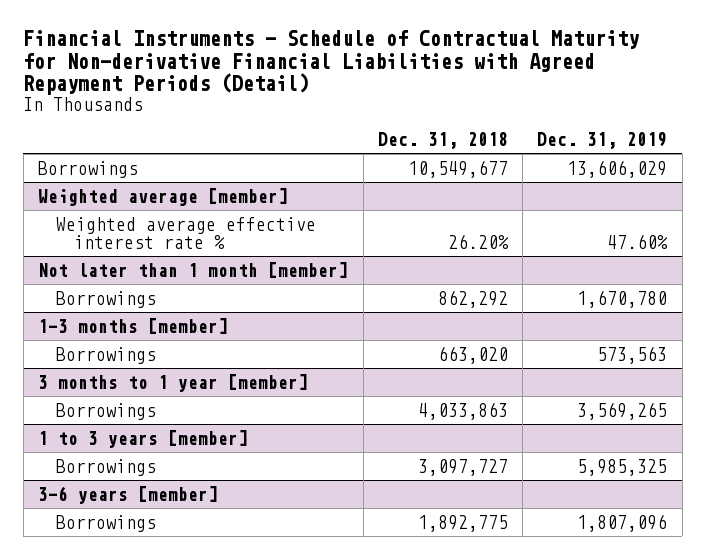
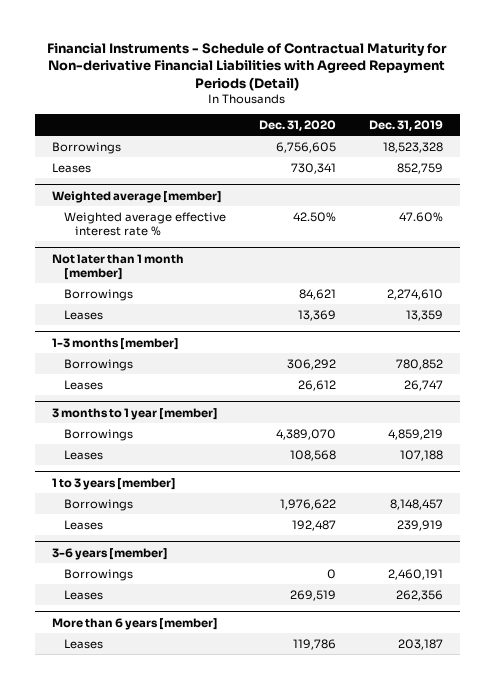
[377,132,508,150] Dec. 31, 2018 -> none
none -> [258,119,336,131] Dec. 31, 2020
[567,159,668,178] 13,606,029 -> [383,141,444,153] 18,523,328
none -> [51,162,91,173] Leases
[577,289,668,308] 1,670,780 -> [387,288,444,300] 2,274,610
none -> [63,309,103,320] Leases
[597,345,668,364] 573,563 -> [396,358,444,370] 780,852
none -> [63,379,103,390] Leases
[577,401,668,420] 3,569,265 -> [388,428,444,440] 4,859,219
none -> [63,449,103,460] Leases
[577,458,668,476] 5,985,325 -> [390,498,444,510] 8,148,457
none -> [63,519,103,530] Leases
[577,513,668,532] 1,807,096 -> [388,568,444,580] 2,460,191
none -> [63,589,103,600] Leases
none -> [51,617,218,630] More than 6 years [member]
none -> [63,638,103,649] Leases

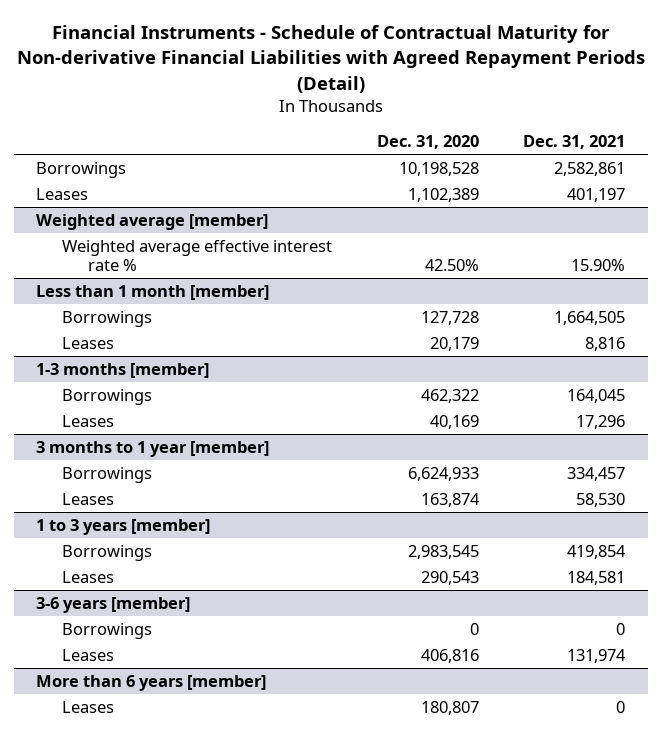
[369,119,444,131] Dec. 31, 2019 -> none
none -> [523,134,626,149] Dec. 31, 2021
[275,141,336,153] 6,756,605 -> [398,161,479,176] 10,198,528
[290,162,336,174] 730,341 -> [407,187,479,202] 1,102,389
[51,253,184,280] Not later than 1 month [member] -> [36,284,270,300] Less than 1 month [member]
[298,288,336,300] 84,621 -> [420,310,479,325] 127,728
[297,309,336,321] 13,369 -> [429,336,479,351] 20,179
[286,358,336,370] 306,292 -> [420,388,479,403] 462,322
[297,379,336,391] 26,612 -> [429,414,479,429] 40,169
[275,428,336,440] 4,389,070 -> [407,466,479,481] 6,624,933
[289,449,336,461] 108,568 -> [420,492,480,507] 163,874
[279,498,336,510] 1,976,622 -> [407,544,479,559] 2,983,545
[291,519,336,531] 192,487 -> [420,570,479,585] 290,543
[289,589,336,601] 269,519 -> [420,648,479,663] 406,816
[292,638,336,650] 119,786 -> [420,700,479,715] 180,807

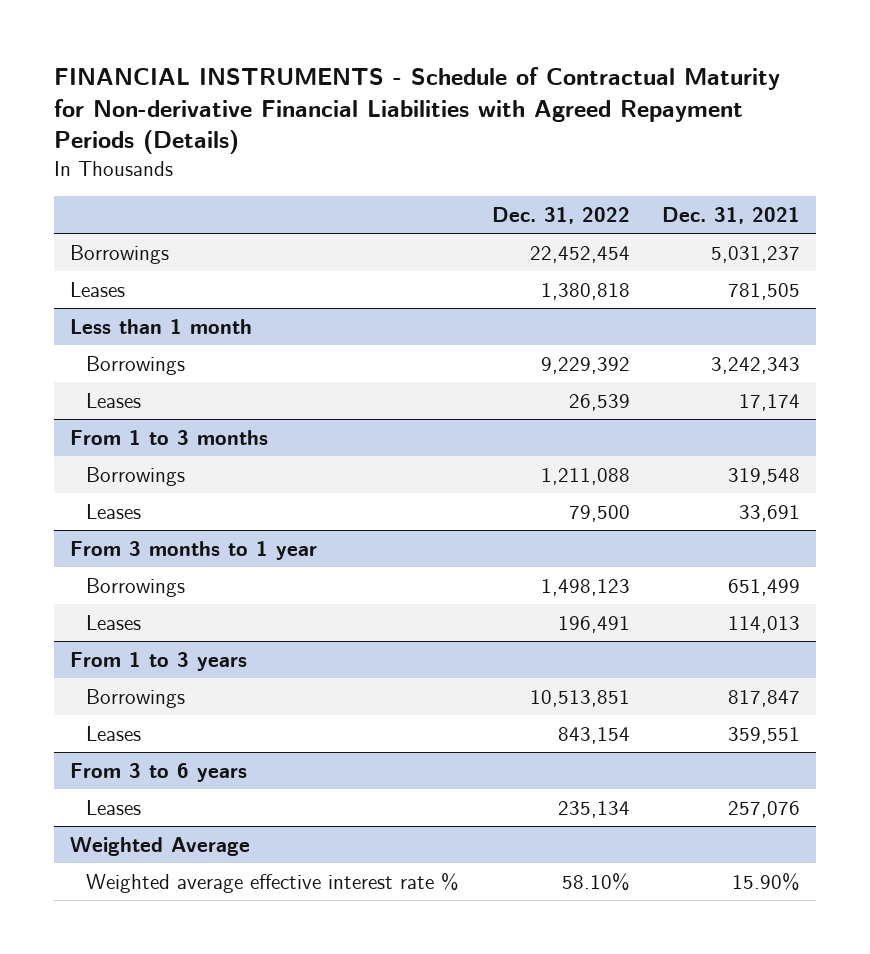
[16,25,645,93] Financial Instruments - Schedule of Contractual Maturity for Non-derivative Financial Liabilities with Agreed Repayment Periods (Detail) -> [53,67,780,155] FINANCIAL INSTRUMENTS - Schedule of Contractual Maturity for Non-derivative Financial Liabilities with Agreed Repayment Periods (Details)
[376,134,479,149] Dec. 31, 2020 -> none
none -> [491,206,630,224] Dec. 31, 2022
[554,161,626,176] 2,582,861 -> [710,245,800,263] 5,031,237
[567,187,626,202] 401,197 -> [727,282,800,300] 781,505
none -> [69,318,252,334] Less than 1 month
none -> [86,355,186,375] Borrowings
none -> [86,392,142,408] Leases
none -> [69,429,268,445] From 1 to 3 months
none -> [86,466,186,486] Borrowings
none -> [86,503,142,519] Leases
none -> [69,540,317,560] From 3 months to 1 year
none -> [86,577,186,597] Borrowings
none -> [86,614,142,630] Leases
none -> [69,651,247,671] From 1 to 3 years
none -> [86,688,186,708] Borrowings
none -> [86,725,142,741] Leases
none -> [69,762,247,782] From 3 to 6 years
none -> [86,799,142,815] Leases
[36,213,269,230] Weighted average [member] -> [69,836,250,856] Weighted Average
[36,284,270,300] Less than 1 month [member] -> none
[61,310,152,327] Borrowings -> none
[61,336,114,349] Leases -> none
[36,362,210,378] 1-3 months [member] -> none
[61,388,152,405] Borrowings -> none
[61,414,114,427] Leases -> none
[36,440,270,457] 3 months to 1 year [member] -> none
[61,466,152,483] Borrowings -> none
[61,492,114,505] Leases -> none
[36,518,211,535] 1 to 3 years [member] -> none
[61,544,152,561] Borrowings -> none
[61,570,114,583] Leases -> none
[36,596,191,613] 3-6 years [member] -> none
[61,622,152,639] Borrowings -> none
[61,648,114,661] Leases -> none
[36,674,267,691] More than 6 years [member] -> none
[61,700,114,713] Leases -> none

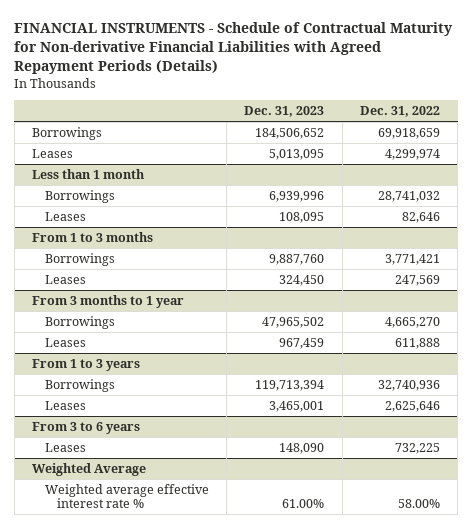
[661,206,800,224] Dec. 31, 2021 -> none
none -> [244,106,325,118] Dec. 31, 2023
[529,245,630,263] 22,452,454 -> [378,127,441,139] 69,918,659
[540,282,630,300] 1,380,818 -> [385,148,441,160] 4,299,974
[540,356,630,374] 9,229,392 -> [378,190,441,202] 28,741,032
[568,393,630,411] 26,539 -> [402,211,441,223] 82,646
[540,467,630,485] 1,211,088 -> [385,253,441,265] 3,771,421
[568,504,630,522] 79,500 -> [395,274,441,286] 247,569
[540,578,630,596] 1,498,123 -> [385,316,441,328] 4,665,270
[557,615,630,633] 196,491 -> [395,337,441,349] 611,888
[529,689,630,707] 10,513,851 -> [378,379,441,391] 32,740,936
[557,726,630,744] 843,154 -> [385,400,441,412] 2,625,646
[557,800,630,818] 235,134 -> [395,442,441,454] 732,225
[561,872,630,891] 58.10% -> [398,498,441,508] 58.00%

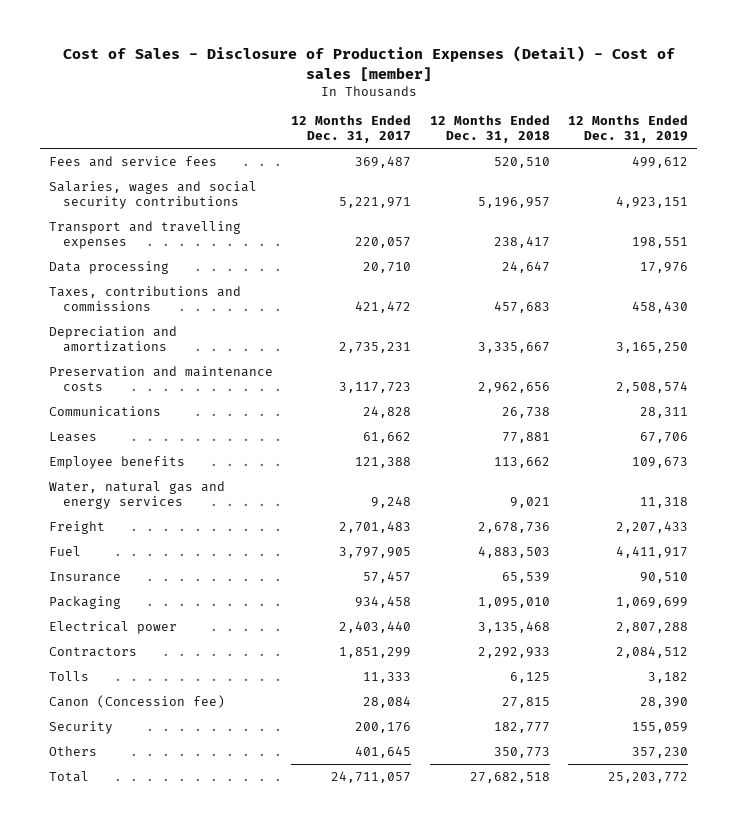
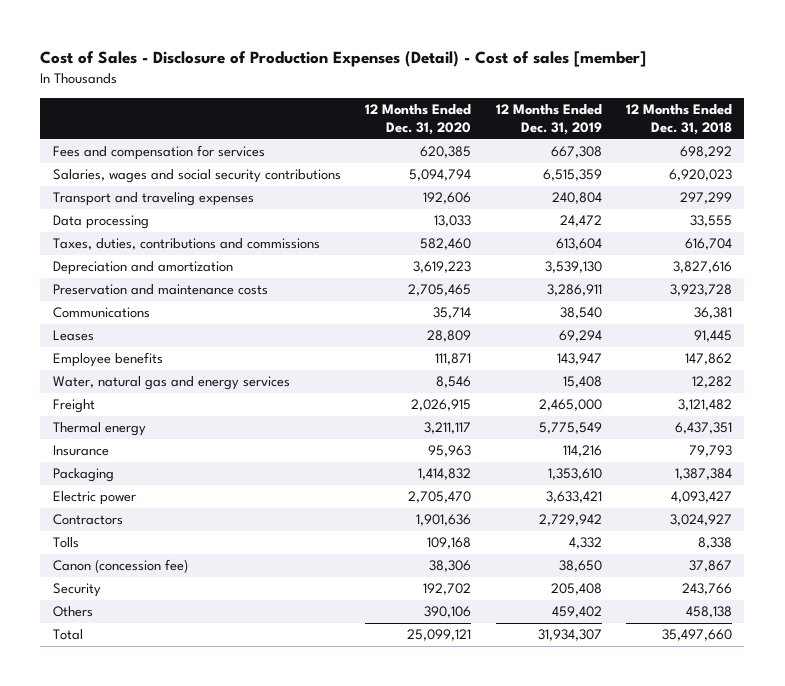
[291,114,412,144] 12 Months Ended Dec. 31, 2017 -> none
none -> [365,103,472,135] 12 Months Ended Dec. 31, 2020
[49,545,82,556] Fuel -> none
[49,155,218,167] Fees and service fees -> [52,145,265,161] Fees and compensation for services
[493,156,550,168] 520,510 -> [680,146,733,159] 698,292
[631,155,688,168] 499,612 -> [550,146,602,159] 667,308
[477,197,550,209] 5,196,957 -> [669,169,733,182] 6,920,023
[615,196,688,209] 4,923,151 -> [542,169,602,182] 6,515,359
[49,220,242,250] Transport and travelling expenses -> [52,192,254,207] Transport and traveling expenses
[493,236,550,249] 238,417 -> [680,192,733,205] 297,299
[631,237,688,249] 198,551 -> [551,192,602,205] 240,804
[501,260,550,273] 24,647 -> [690,215,733,228] 33,555
[639,261,688,273] 17,976 -> [559,215,602,228] 24,472
[49,285,242,312] Taxes, contributions and commissions -> [52,238,320,251] Taxes, duties, contributions and commissions
[493,301,550,314] 457,683 -> [685,238,733,251] 616,704
[631,301,688,314] 458,430 -> [555,238,602,251] 613,604
[49,325,178,353] Depreciation and amortizations -> [52,261,233,276] Depreciation and amortization
[477,342,550,354] 3,335,667 -> [673,261,733,274] 3,827,616
[615,342,688,354] 3,165,250 -> [544,261,602,274] 3,539,130
[477,382,550,394] 2,962,656 -> [670,284,733,297] 3,923,728
[615,381,688,394] 2,508,574 -> [546,284,602,297] 3,286,911
[501,406,550,418] 26,738 -> [694,307,733,320] 36,381
[639,406,688,418] 28,311 -> [559,307,602,320] 38,540
[501,431,550,443] 77,881 -> [694,330,733,343] 91,445
[639,431,688,443] 67,706 -> [558,330,602,343] 69,294
[493,456,550,468] 113,662 -> [685,353,733,366] 147,862
[631,456,688,468] 109,673 -> [556,353,602,366] 143,947
[509,497,550,509] 9,021 -> [692,376,733,389] 12,282
[639,497,688,509] 11,318 -> [562,376,602,389] 15,408
[477,521,550,533] 2,678,736 -> [678,399,733,412] 3,121,482
[615,520,688,533] 2,207,433 -> [538,399,602,412] 2,465,000
none -> [52,422,146,437] Thermal energy
[501,571,550,583] 65,539 -> [689,445,733,458] 79,793
[639,571,688,583] 90,510 -> [562,445,602,458] 114,216
[477,596,550,608] 1,095,010 -> [675,468,733,481] 1,387,384
[615,596,688,608] 1,069,699 -> [547,468,602,481] 1,353,610
[49,620,178,634] Electrical power -> [52,491,136,506] Electric power
[477,620,550,633] 3,135,468 -> [671,491,733,504] 4,093,427
[615,621,688,633] 2,807,288 -> [545,491,602,504] 3,633,421
[477,646,550,658] 2,292,933 -> [670,514,733,527] 3,024,927
[615,645,688,658] 2,084,512 -> [538,514,602,527] 2,729,942
[509,671,550,683] 6,125 -> [698,537,733,550] 8,338
[647,671,688,683] 3,182 -> [568,537,602,550] 4,332
[49,694,226,708] Canon (Concession fee) -> [52,559,188,574] Canon (concession fee)
[501,696,550,708] 27,815 -> [689,560,733,573] 37,867
[639,696,688,708] 28,390 -> [558,560,602,573] 38,650
[493,721,550,733] 182,777 -> [682,583,733,596] 243,766
[631,721,688,733] 155,059 -> [550,583,602,596] 205,408
[493,746,550,758] 350,773 -> [686,606,733,619] 458,138
[631,746,688,758] 357,230 -> [551,606,602,619] 459,402
[469,771,550,783] 27,682,518 -> [662,629,733,642] 35,497,660
[607,771,688,783] 25,203,772 -> [537,629,602,642] 31,934,307

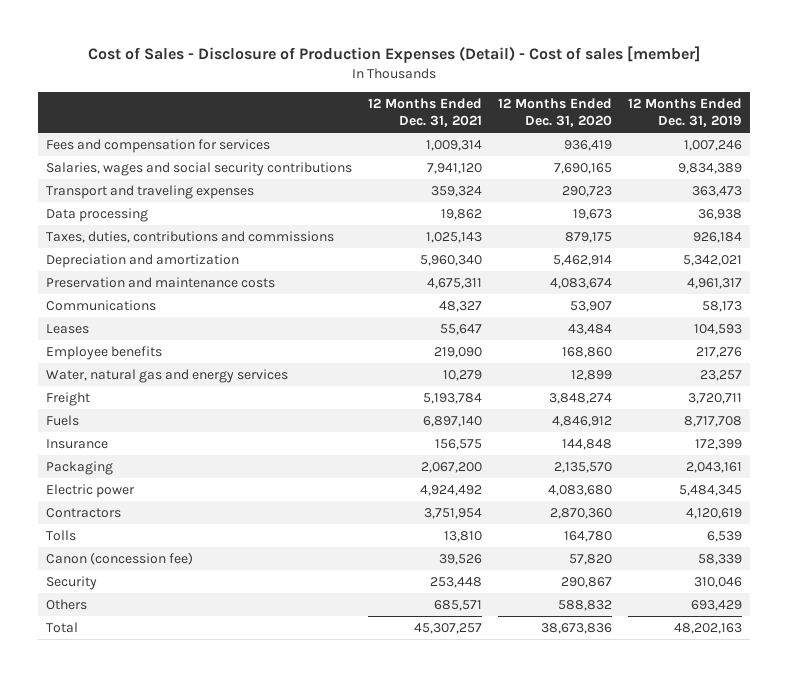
[626,103,733,135] 12 Months Ended Dec. 31, 2018 -> none
none -> [368,97,483,127] 12 Months Ended Dec. 31, 2021
[52,422,146,437] Thermal energy -> none
[420,146,472,159] 620,385 -> [564,139,613,151] 936,419
[550,146,602,159] 667,308 -> [684,139,743,151] 1,007,246
[409,169,472,182] 5,094,794 -> [554,162,613,174] 7,690,165
[542,169,602,182] 6,515,359 -> [678,162,743,174] 9,834,389
[423,192,472,205] 192,606 -> [562,185,613,197] 290,723
[551,192,602,205] 240,804 -> [692,185,743,197] 363,473
[434,215,472,228] 13,033 -> [573,208,613,220] 19,673
[559,215,602,228] 24,472 -> [698,208,743,220] 36,938
[420,238,472,251] 582,460 -> [565,231,613,243] 879,175
[555,238,602,251] 613,604 -> [693,231,743,243] 926,184
[413,261,472,274] 3,619,223 -> [553,254,613,266] 5,462,914
[544,261,602,274] 3,539,130 -> [683,254,743,266] 5,342,021
[408,284,472,297] 2,705,465 -> [550,277,613,289] 4,083,674
[546,284,602,297] 3,286,911 -> [687,277,743,289] 4,961,317
[433,307,472,320] 35,714 -> [570,300,613,312] 53,907
[559,307,602,320] 38,540 -> [702,300,743,312] 58,173
[427,330,472,343] 28,809 -> [568,323,613,335] 43,484
[558,330,602,343] 69,294 -> [694,323,743,335] 104,593
[435,353,472,366] 111,871 -> [562,346,613,358] 168,860
[556,353,602,366] 143,947 -> [696,346,743,358] 217,276
[436,376,472,389] 8,546 -> [571,369,613,381] 12,899
[562,376,602,389] 15,408 -> [700,369,743,381] 23,257
[411,399,472,412] 2,026,915 -> [549,392,613,404] 3,848,274
[538,399,602,412] 2,465,000 -> [688,392,743,404] 3,720,711
none -> [45,414,79,426] Fuels
[428,445,472,458] 95,963 -> [562,438,613,450] 144,848
[562,445,602,458] 114,216 -> [695,438,743,450] 172,399
[418,468,472,481] 1,414,832 -> [554,461,613,473] 2,135,570
[547,468,602,481] 1,353,610 -> [686,461,743,473] 2,043,161
[408,491,472,504] 2,705,470 -> [548,484,613,496] 4,083,680
[545,491,602,504] 3,633,421 -> [679,484,743,496] 5,484,345
[416,514,472,527] 1,901,636 -> [550,507,613,519] 2,870,360
[538,514,602,527] 2,729,942 -> [686,507,743,519] 4,120,619
[427,537,472,550] 109,168 -> [564,530,613,542] 164,780
[568,537,602,550] 4,332 -> [707,530,743,542] 6,539
[429,560,472,573] 38,306 -> [569,553,613,565] 57,820
[558,560,602,573] 38,650 -> [698,553,743,565] 58,339
[423,583,472,596] 192,702 -> [561,576,613,588] 290,867
[550,583,602,596] 205,408 -> [694,576,743,588] 310,046
[424,606,472,619] 390,106 -> [558,599,613,611] 588,832
[551,606,602,619] 459,402 -> [691,599,743,611] 693,429
[407,629,472,642] 25,099,121 -> [541,622,613,634] 38,673,836
[537,629,602,642] 31,934,307 -> [674,622,743,634] 48,202,163

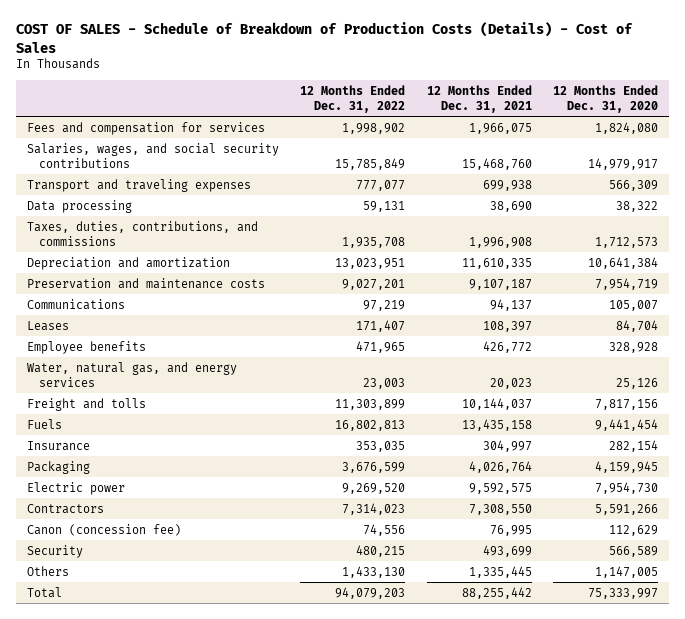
[88,46,701,64] Cost of Sales - Disclosure of Production Expenses (Detail) - Cost of sales [member] -> [16,22,634,53] COST OF SALES - Schedule of Breakdown of Production Costs (Details) - Cost of Sales
[628,97,743,127] 12 Months Ended Dec. 31, 2019 -> none
none -> [300,84,406,113] 12 Months Ended Dec. 31, 2022
[45,529,76,541] Tolls -> none
[426,139,483,151] 1,009,314 -> [468,122,532,134] 1,966,075
[564,139,613,151] 936,419 -> [595,121,659,134] 1,824,080
[45,161,352,176] Salaries, wages and social security contributions -> [27,142,280,168] Salaries, wages, and social security contributions
[427,162,483,174] 7,941,120 -> [461,157,532,170] 15,468,760
[554,162,613,174] 7,690,165 -> [588,157,659,170] 14,979,917
[431,185,483,197] 359,324 -> [482,179,532,191] 699,938
[562,185,613,197] 290,723 -> [609,179,659,191] 566,309
[441,208,483,220] 19,862 -> [489,200,532,212] 38,690
[573,208,613,220] 19,673 -> [616,200,659,212] 38,322
[45,230,334,243] Taxes, duties, contributions and commissions -> [27,220,259,246] Taxes, duties, contributions, and commissions
[426,231,483,243] 1,025,143 -> [468,236,532,248] 1,996,908
[565,231,613,243] 879,175 -> [595,236,659,248] 1,712,573
[420,254,483,266] 5,960,340 -> [461,257,532,269] 11,610,335
[553,254,613,266] 5,462,914 -> [588,256,659,269] 10,641,384
[427,277,483,289] 4,675,311 -> [468,278,532,290] 9,107,187
[550,277,613,289] 4,083,674 -> [595,277,659,290] 7,954,719
[439,300,483,312] 48,327 -> [489,298,532,311] 94,137
[570,300,613,312] 53,907 -> [609,299,659,311] 105,007
[440,323,483,335] 55,647 -> [482,320,532,332] 108,397
[568,323,613,335] 43,484 -> [616,319,659,332] 84,704
[434,346,483,358] 219,090 -> [482,340,532,353] 426,772
[562,346,613,358] 168,860 -> [609,341,659,353] 328,928
[45,368,288,383] Water, natural gas and energy services -> [27,361,238,387] Water, natural gas, and energy services
[443,369,483,381] 10,279 -> [489,377,532,389] 20,023
[571,369,613,381] 12,899 -> [616,377,659,389] 25,126
[45,391,90,406] Freight -> [27,397,147,411] Freight and tolls
[423,392,483,404] 5,193,784 -> [461,397,532,410] 10,144,037
[549,392,613,404] 3,848,274 -> [595,398,659,410] 7,817,156
[423,415,483,427] 6,897,140 -> [461,418,532,431] 13,435,158
[552,415,613,427] 4,846,912 -> [595,418,659,431] 9,441,454
[435,438,483,450] 156,575 -> [482,439,532,452] 304,997
[562,438,613,450] 144,848 -> [609,439,659,452] 282,154
[421,461,483,473] 2,067,200 -> [468,460,532,473] 4,026,764
[554,461,613,473] 2,135,570 -> [595,460,659,473] 4,159,945
[420,484,483,496] 4,924,492 -> [468,482,532,494] 9,592,575
[548,484,613,496] 4,083,680 -> [595,481,659,494] 7,954,730
[424,507,483,519] 3,751,954 -> [468,503,532,515] 7,308,550
[550,507,613,519] 2,870,360 -> [595,503,659,515] 5,591,266
[439,553,483,565] 39,526 -> [489,524,532,536] 76,995
[569,553,613,565] 57,820 -> [609,524,659,536] 112,629
[430,576,483,588] 253,448 -> [482,544,532,557] 493,699
[561,576,613,588] 290,867 -> [609,545,659,557] 566,589
[434,599,483,611] 685,571 -> [468,565,532,578] 1,335,445
[558,599,613,611] 588,832 -> [595,565,659,578] 1,147,005
[414,622,483,634] 45,307,257 -> [461,586,532,599] 88,255,442
[541,622,613,634] 38,673,836 -> [588,587,659,599] 75,333,997

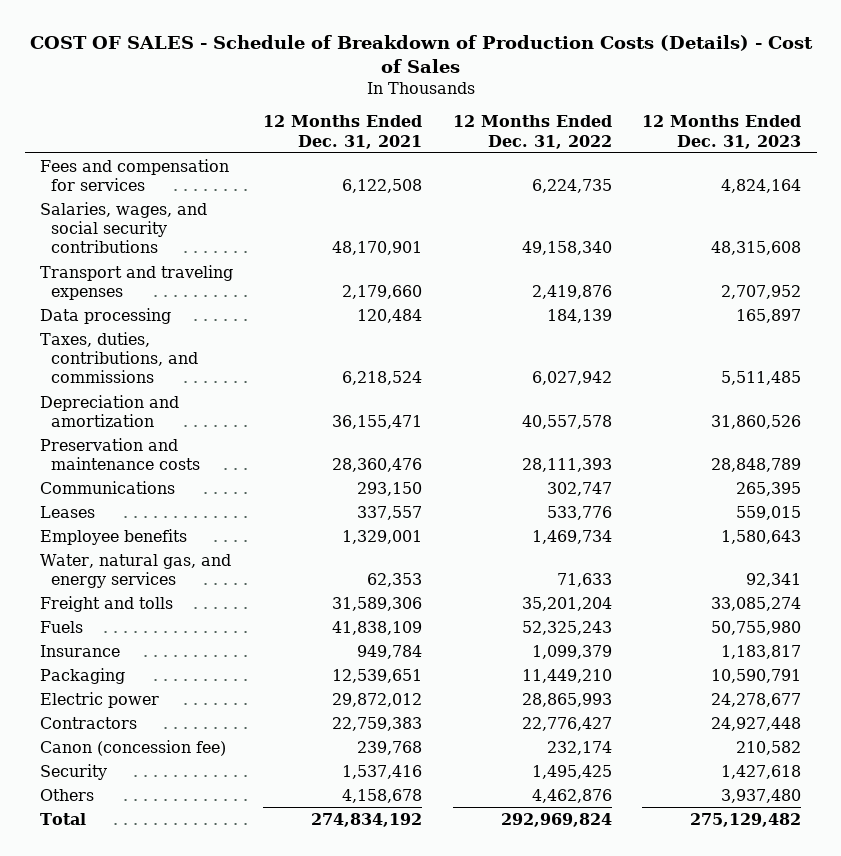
[553,84,659,113] 12 Months Ended Dec. 31, 2020 -> none
none -> [642,115,802,149] 12 Months Ended Dec. 31, 2023
[342,122,406,134] 1,998,902 -> [531,178,612,193] 6,224,735
[468,122,532,134] 1,966,075 -> [342,178,423,193] 6,122,508
[335,157,406,170] 15,785,849 -> [521,241,612,256] 49,158,340
[461,157,532,170] 15,468,760 -> [332,241,423,256] 48,170,901
[356,179,406,191] 777,077 -> [531,284,612,299] 2,419,876
[482,179,532,191] 699,938 -> [342,284,423,299] 2,179,660
[363,200,406,212] 59,131 -> [546,308,612,323] 184,139
[489,200,532,212] 38,690 -> [357,308,423,323] 120,484
[342,236,406,248] 1,935,708 -> [531,371,612,386] 6,027,942
[468,236,532,248] 1,996,908 -> [342,371,423,386] 6,218,524
[335,257,406,269] 13,023,951 -> [521,414,612,429] 40,557,578
[461,257,532,269] 11,610,335 -> [332,414,423,429] 36,155,471
[342,278,406,290] 9,027,201 -> [521,457,612,472] 28,111,393
[468,278,532,290] 9,107,187 -> [332,457,423,472] 28,360,476
[363,299,406,311] 97,219 -> [546,481,612,496] 302,747
[489,298,532,311] 94,137 -> [357,481,423,496] 293,150
[356,319,406,332] 171,407 -> [546,505,612,520] 533,776
[482,320,532,332] 108,397 -> [357,505,423,520] 337,557
[356,340,406,353] 471,965 -> [531,529,612,544] 1,469,734
[482,340,532,353] 426,772 -> [342,529,423,544] 1,329,001
[363,377,406,389] 23,003 -> [556,572,612,587] 71,633
[489,377,532,389] 20,023 -> [367,572,423,587] 62,353
[335,398,406,410] 11,303,899 -> [521,596,612,611] 35,201,204
[461,397,532,410] 10,144,037 -> [332,596,423,611] 31,589,306
[335,419,406,431] 16,802,813 -> [521,620,612,635] 52,325,243
[461,418,532,431] 13,435,158 -> [332,620,423,635] 41,838,109
[356,440,406,452] 353,035 -> [531,644,612,659] 1,099,379
[482,439,532,452] 304,997 -> [357,644,423,659] 949,784
[342,461,406,473] 3,676,599 -> [521,668,612,683] 11,449,210
[468,460,532,473] 4,026,764 -> [332,668,423,683] 12,539,651
[342,482,406,494] 9,269,520 -> [521,692,612,707] 28,865,993
[468,482,532,494] 9,592,575 -> [332,692,423,707] 29,872,012
[342,502,406,515] 7,314,023 -> [521,716,612,731] 22,776,427
[468,503,532,515] 7,308,550 -> [332,716,423,731] 22,759,383
[363,523,406,536] 74,556 -> [546,740,612,755] 232,174
[489,524,532,536] 76,995 -> [357,740,423,755] 239,768
[356,544,406,557] 480,215 -> [531,764,612,779] 1,495,425
[482,544,532,557] 493,699 -> [342,764,423,779] 1,537,416
[342,565,406,578] 1,433,130 -> [531,788,612,803] 4,462,876
[468,565,532,578] 1,335,445 -> [342,788,423,803] 4,158,678
[335,586,406,599] 94,079,203 -> [500,812,612,827] 292,969,824
[461,586,532,599] 88,255,442 -> [311,812,423,827] 274,834,192

